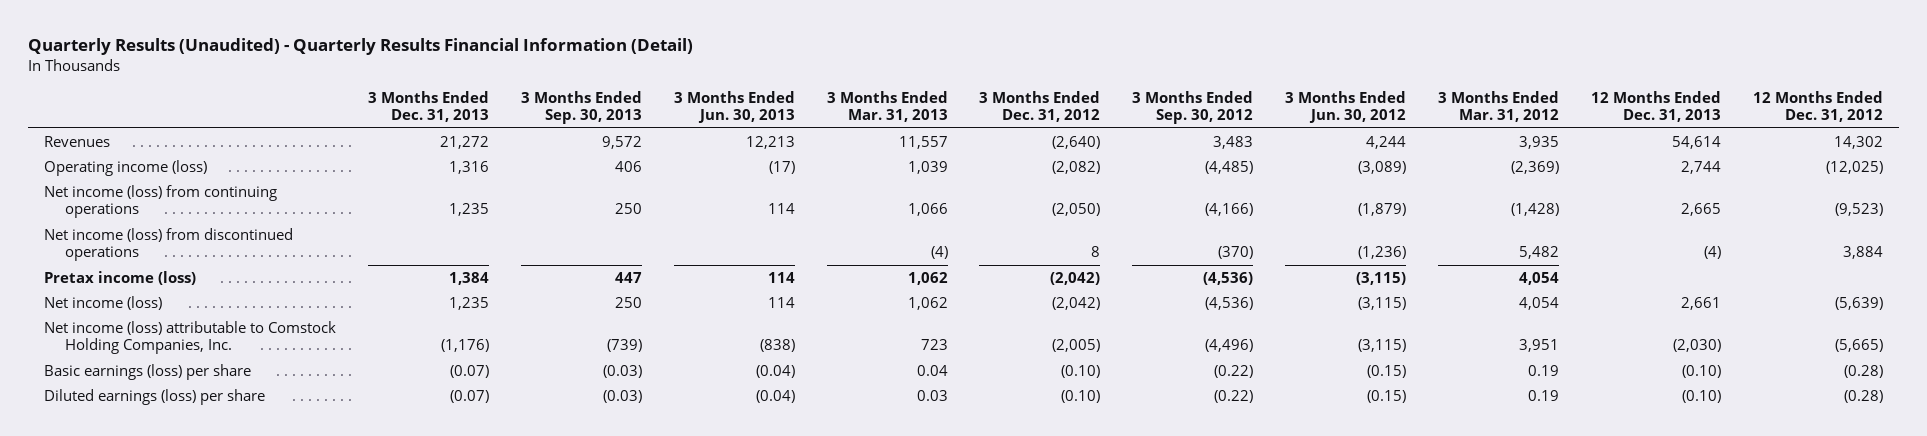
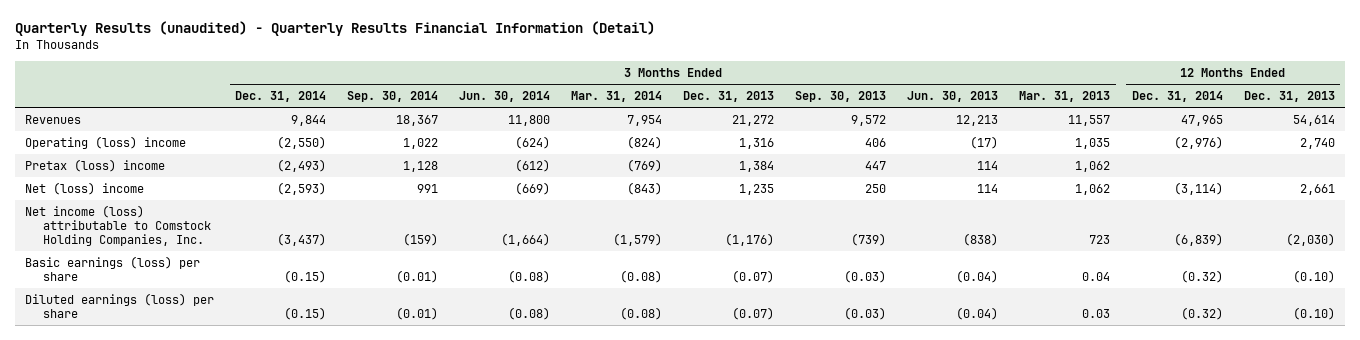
[28,37,694,55] Quarterly Results (Unaudited) - Quarterly Results Financial Information (Detail) -> [14,21,655,37] Quarterly Results (unaudited) - Quarterly Results Financial Information (Detail)
[979,91,1101,123] 3 Months Ended Dec. 31, 2012 -> none
[1132,91,1254,125] 3 Months Ended Sep. 30, 2012 -> none
[1285,91,1407,124] 3 Months Ended Jun. 30, 2012 -> none
[1438,91,1560,123] 3 Months Ended Mar. 31, 2012 -> none
[1752,91,1883,123] 12 Months Ended Dec. 31, 2012 -> none
none -> [235,91,327,103] Dec. 31, 2014
none -> [347,91,439,103] Sep. 30, 2014
none -> [459,91,551,103] Jun. 30, 2014
none -> [571,91,663,103] Mar. 31, 2014
none -> [1131,91,1223,103] Dec. 31, 2014
[44,184,278,219] Net income (loss) from continuing operations -> none
[44,227,294,262] Net income (loss) from discontinued operations -> none
[44,159,208,176] Operating income (loss) -> [25,135,187,149] Operating (loss) income
[907,160,948,174] 1,039 -> [1075,137,1111,149] 1,035
[1680,160,1721,174] 2,744 -> [1299,137,1335,149] 2,740
[44,270,197,285] Pretax income (loss) -> [25,158,166,172] Pretax (loss) income
[44,295,163,310] Net income (loss) -> [25,181,145,195] Net (loss) income

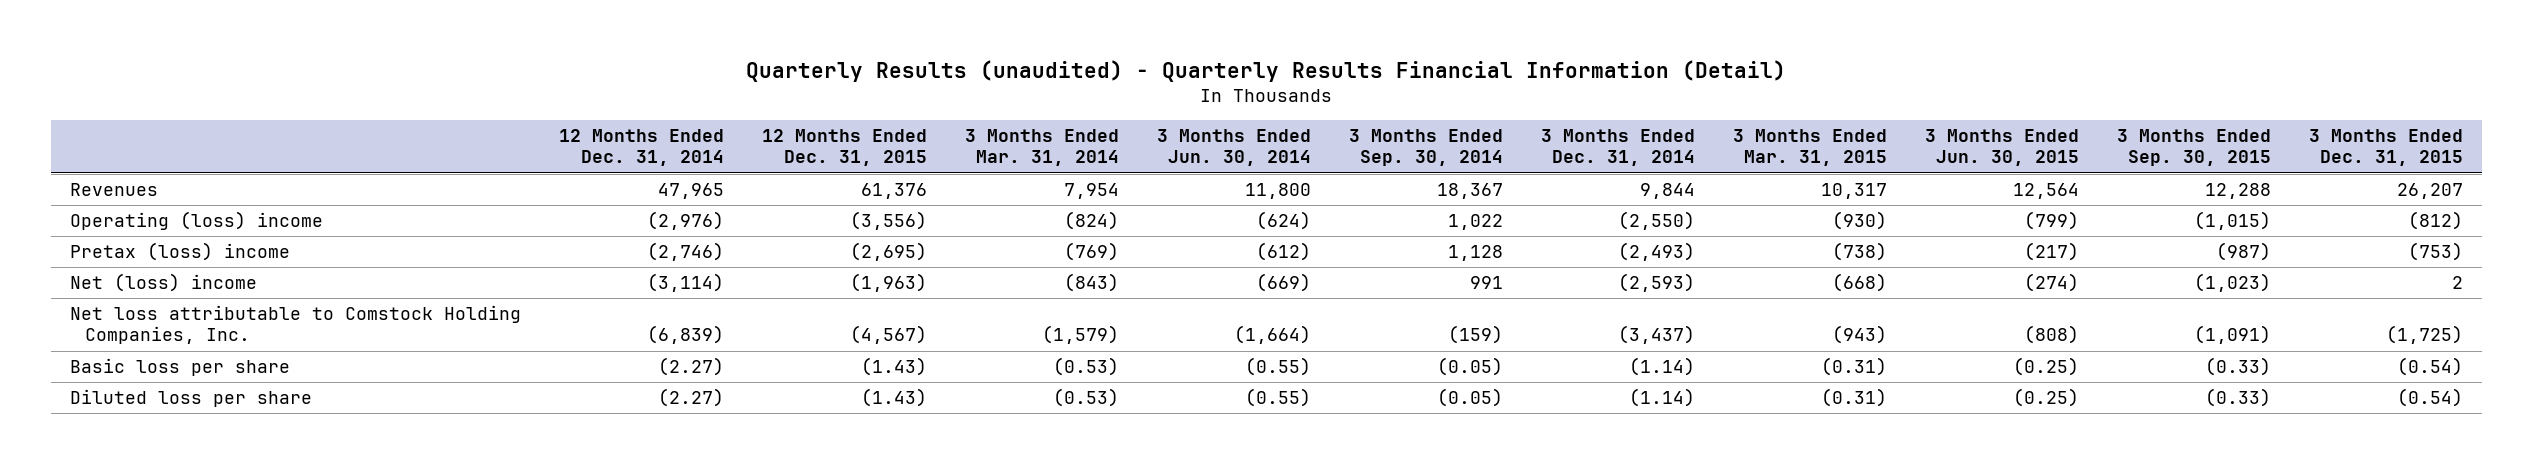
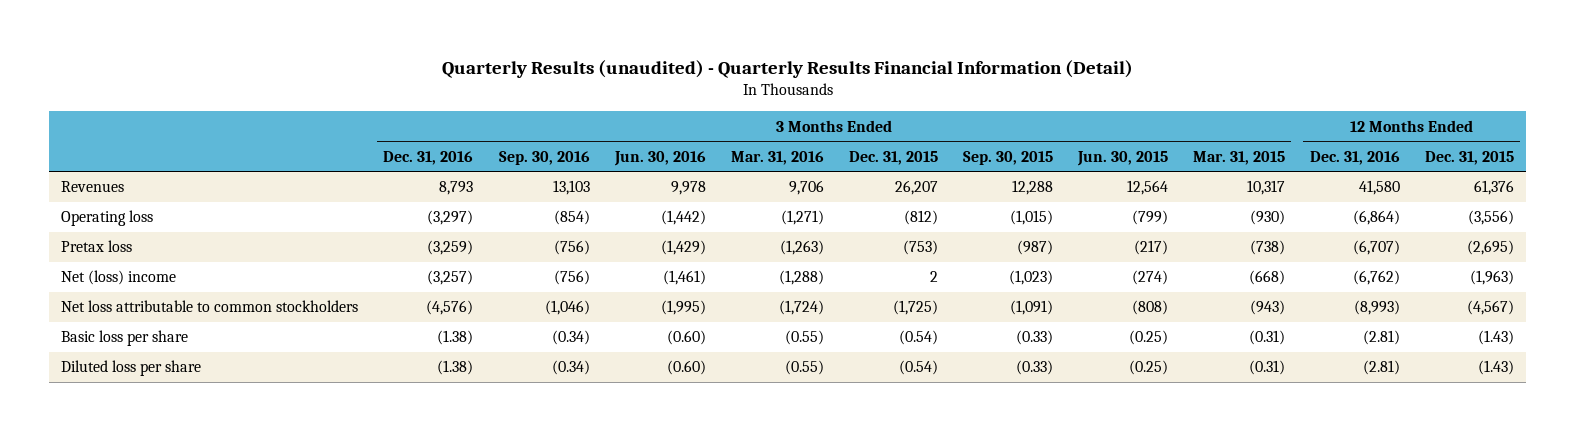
[558,129,724,167] 12 Months Ended Dec. 31, 2014 -> none
[964,129,1119,167] 3 Months Ended Mar. 31, 2014 -> none
[1156,129,1311,167] 3 Months Ended Jun. 30, 2014 -> none
[1348,129,1503,167] 3 Months Ended Sep. 30, 2014 -> none
[1540,129,1695,167] 3 Months Ended Dec. 31, 2014 -> none
none -> [383,150,474,165] Dec. 31, 2016
none -> [498,150,590,165] Sep. 30, 2016
none -> [613,150,706,166] Jun. 30, 2016
none -> [730,150,824,165] Mar. 31, 2016
none -> [1309,150,1400,165] Dec. 31, 2016
[69,211,323,231] Operating (loss) income -> [61,210,154,227] Operating loss
[69,242,290,262] Pretax (loss) income -> [61,240,133,253] Pretax loss
[69,305,521,345] Net loss attributable to Comstock Holding Companies, Inc. -> [61,300,359,313] Net loss attributable to common stockholders

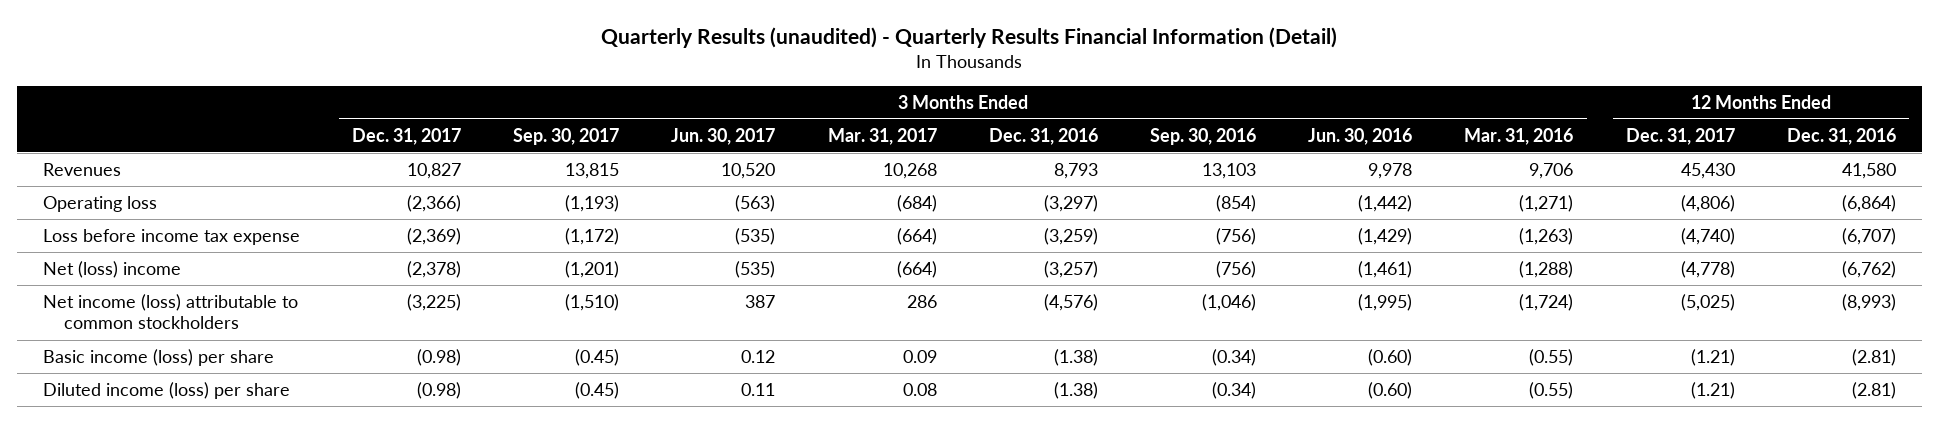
[848,150,938,165] Dec. 31, 2015 -> none
[962,150,1053,165] Sep. 30, 2015 -> none
[1076,150,1168,166] Jun. 30, 2015 -> none
[1192,150,1285,165] Mar. 31, 2015 -> none
[1424,150,1514,165] Dec. 31, 2015 -> none
none -> [351,127,461,145] Dec. 31, 2017
none -> [513,127,620,145] Sep. 30, 2017
none -> [671,127,776,145] Jun. 30, 2017
none -> [827,127,937,145] Mar. 31, 2017
none -> [1625,127,1735,145] Dec. 31, 2017
[61,240,133,253] Pretax loss -> [42,228,300,245] Loss before income tax expense
[61,300,359,313] Net loss attributable to common stockholders -> [42,293,298,330] Net income (loss) attributable to common stockholders
[61,330,189,347] Basic loss per share -> [42,348,274,366] Basic income (loss) per share
[61,360,202,377] Diluted loss per share -> [42,381,290,399] Diluted income (loss) per share

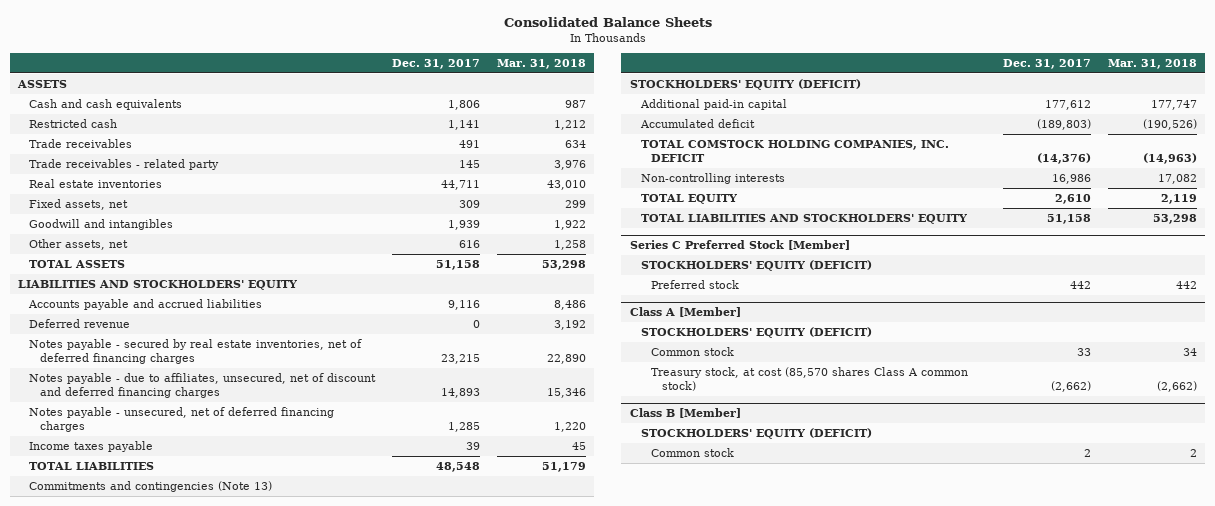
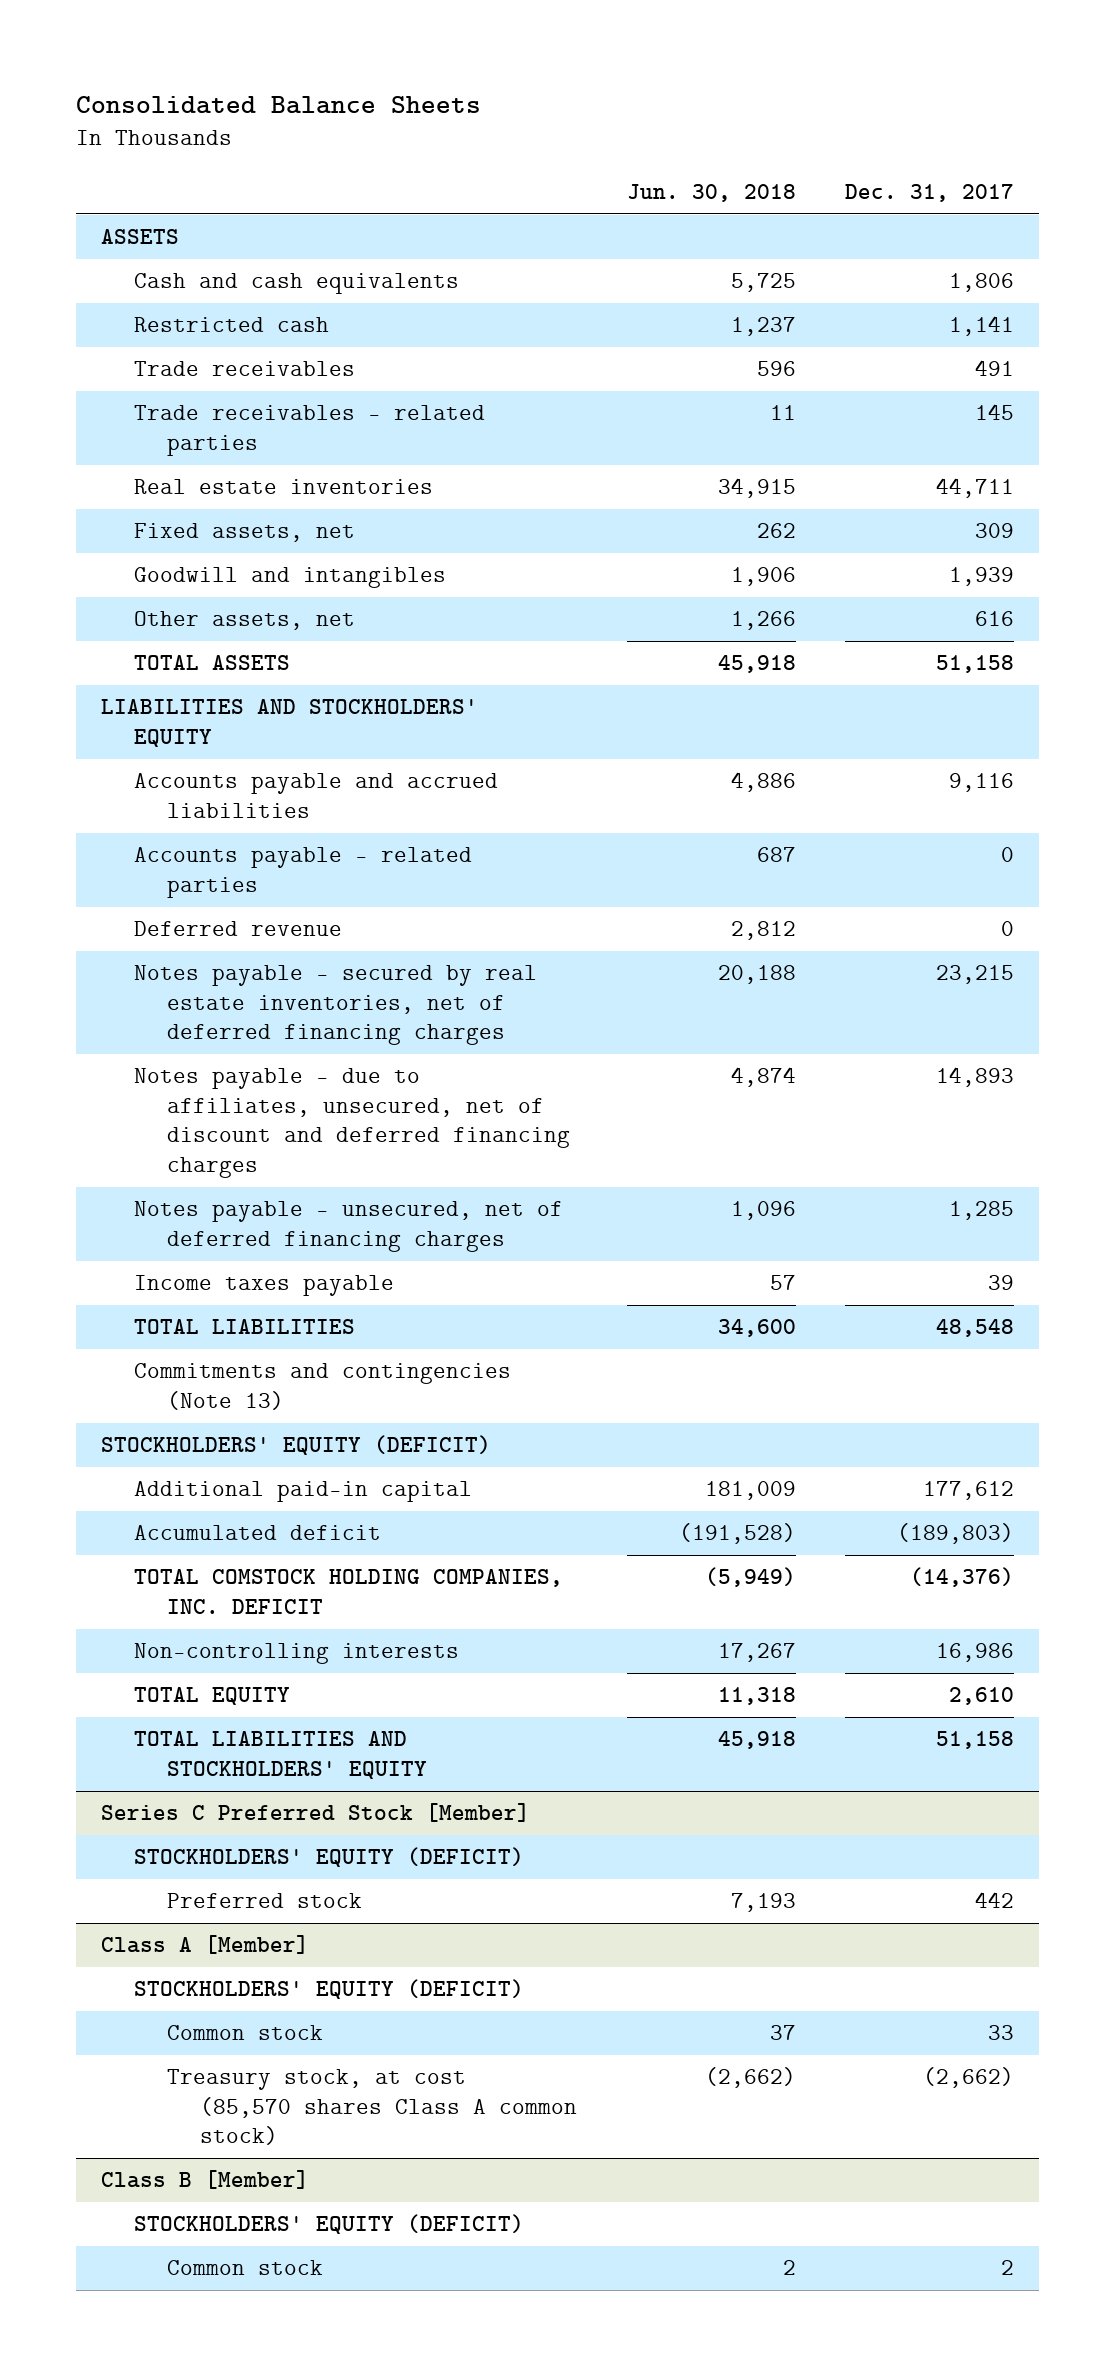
[496,58,586,69] Mar. 31, 2018 -> none
none -> [626,183,796,202] Jun. 30, 2018
[29,159,220,171] Trade receivables - related party -> [133,405,485,456] Trade receivables - related parties
none -> [133,847,472,898] Accounts payable - related parties

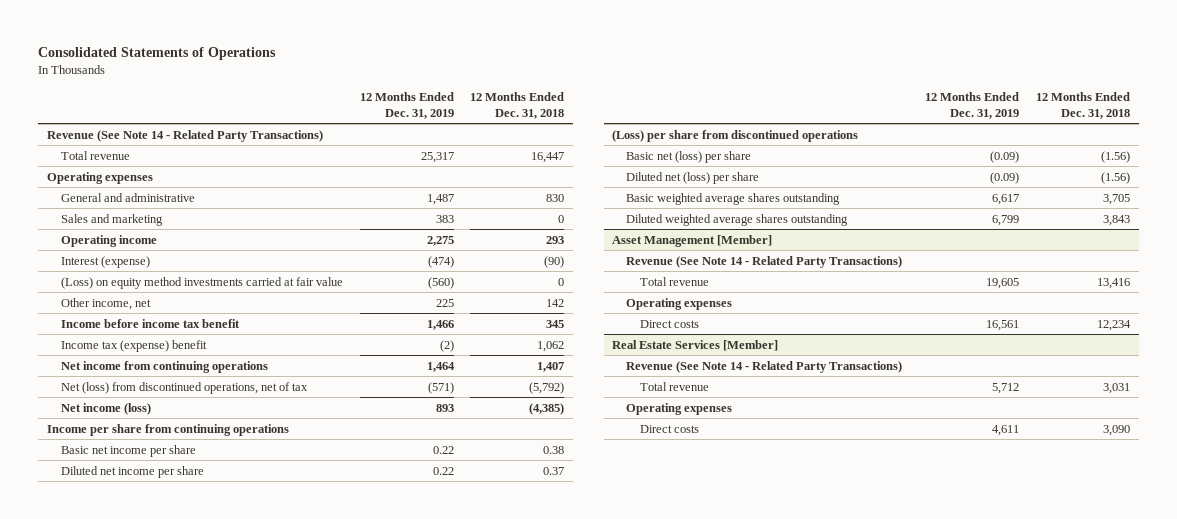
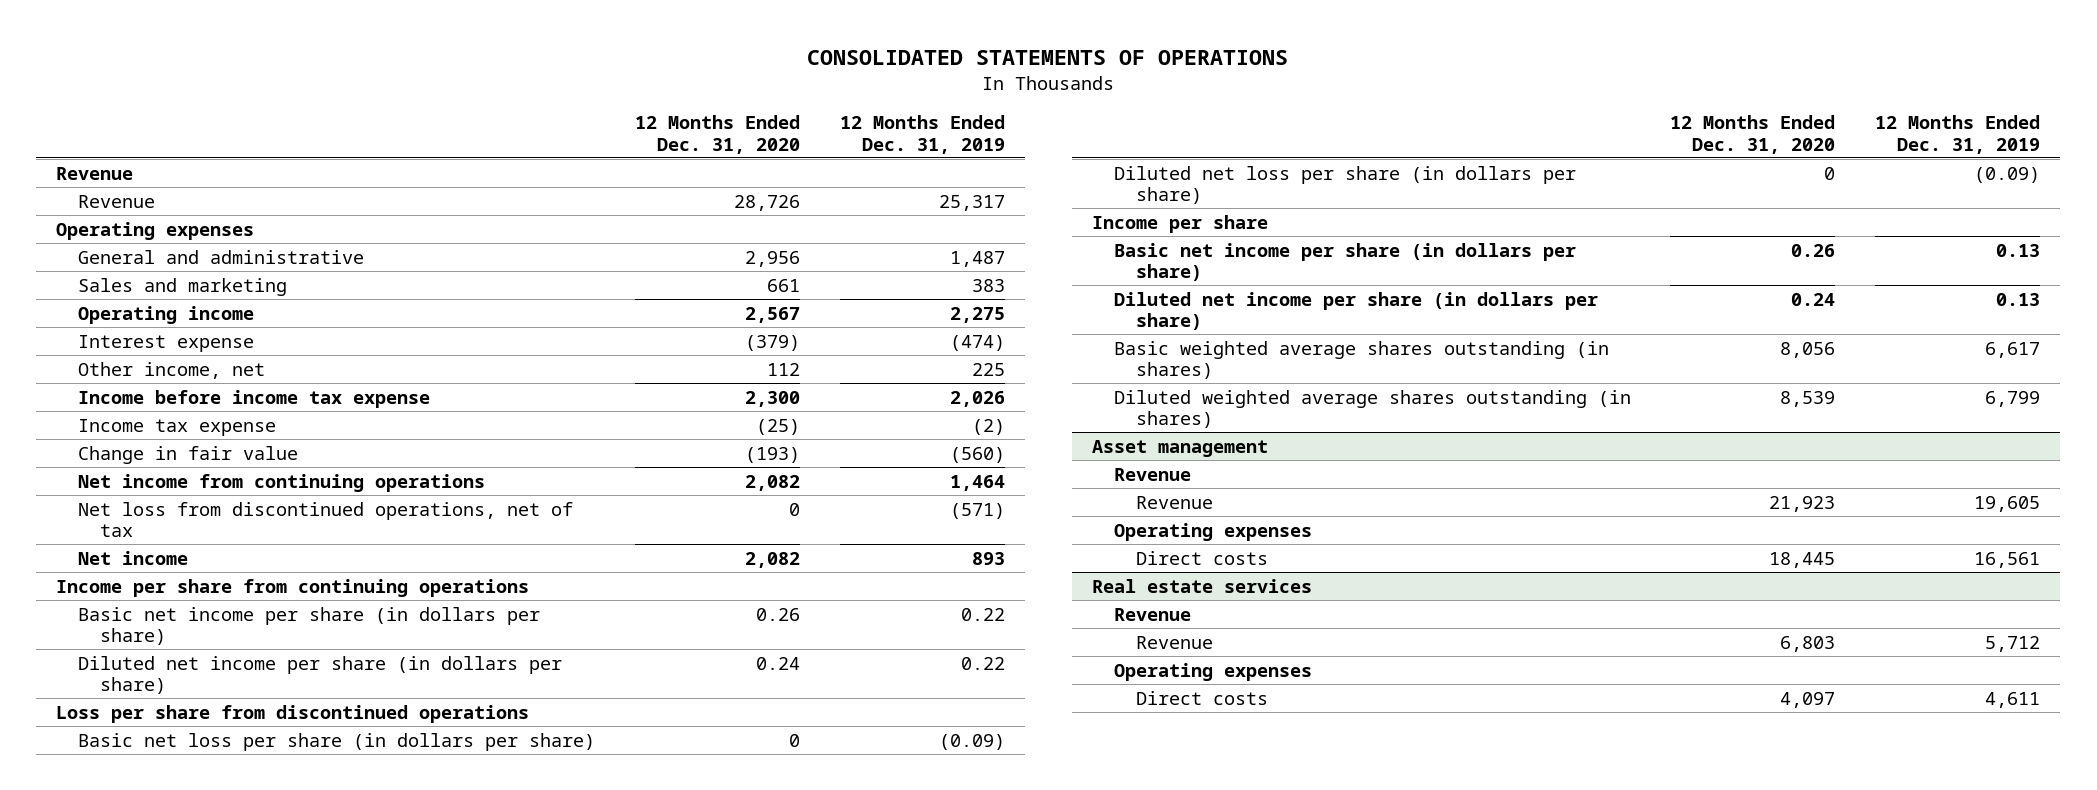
[38,47,277,61] Consolidated Statements of Operations -> [807,50,1289,66] CONSOLIDATED STATEMENTS OF OPERATIONS
[470,91,565,119] 12 Months Ended Dec. 31, 2018 -> none
none -> [635,115,801,154] 12 Months Ended Dec. 31, 2020
[46,129,323,142] Revenue (See Note 14 - Related Party Transactions) -> [56,166,134,180] Revenue
[60,150,130,160] Total revenue -> [78,194,156,208] Revenue
[60,276,343,289] (Loss) on equity method investments carried at fair value -> none
[60,255,150,268] Interest (expense) -> [78,334,255,352] Interest expense
[60,318,240,328] Income before income tax benefit -> [78,389,431,408] Income before income tax expense
[426,319,454,330] 1,466 -> [950,390,1006,407] 2,026
[60,339,207,352] Income tax (expense) benefit -> [78,418,277,436] Income tax expense
none -> [78,445,299,464] Change in fair value
[60,381,308,394] Net (loss) from discontinued operations, net of tax -> [78,501,574,537] Net loss from discontinued operations, net of tax
[60,402,151,415] Net income (loss) -> [78,550,189,565] Net income
[60,444,196,457] Basic net income per share -> [78,606,541,645] Basic net income per share (in dollars per share)
[60,465,204,478] Diluted net income per share -> [78,655,563,694] Diluted net income per share (in dollars per share)
[612,129,859,142] (Loss) per share from discontinued operations -> [56,704,530,723] Loss per share from discontinued operations
[626,150,752,163] Basic net (loss) per share -> [78,732,596,751] Basic net loss per share (in dollars per share)
[626,171,760,184] Diluted net (loss) per share -> [1113,165,1576,204] Diluted net loss per share (in dollars per share)
none -> [1091,214,1268,233] Income per share
none -> [1113,242,1576,281] Basic net income per share (in dollars per share)
none -> [1113,291,1598,330] Diluted net income per share (in dollars per share)
[626,192,841,205] Basic weighted average shares outstanding -> [1113,340,1609,379] Basic weighted average shares outstanding (in shares)
[626,213,849,226] Diluted weighted average shares outstanding -> [1113,389,1631,428] Diluted weighted average shares outstanding (in shares)
[612,234,773,247] Asset Management [Member] -> [1091,439,1268,457] Asset management
[626,255,903,268] Revenue (See Note 14 - Related Party Transactions) -> [1113,467,1191,481] Revenue
[640,276,710,286] Total revenue -> [1135,495,1213,509] Revenue
[612,339,779,351] Real Estate Services [Member] -> [1091,578,1312,593] Real estate services
[626,360,903,373] Revenue (See Note 14 - Related Party Transactions) -> [1113,607,1191,621] Revenue
[640,381,710,391] Total revenue -> [1135,635,1213,649] Revenue

